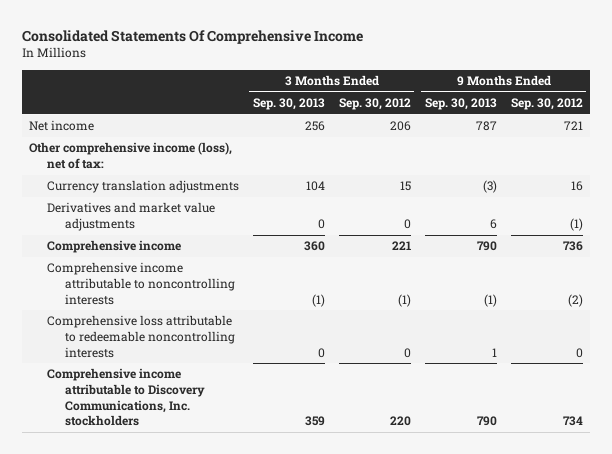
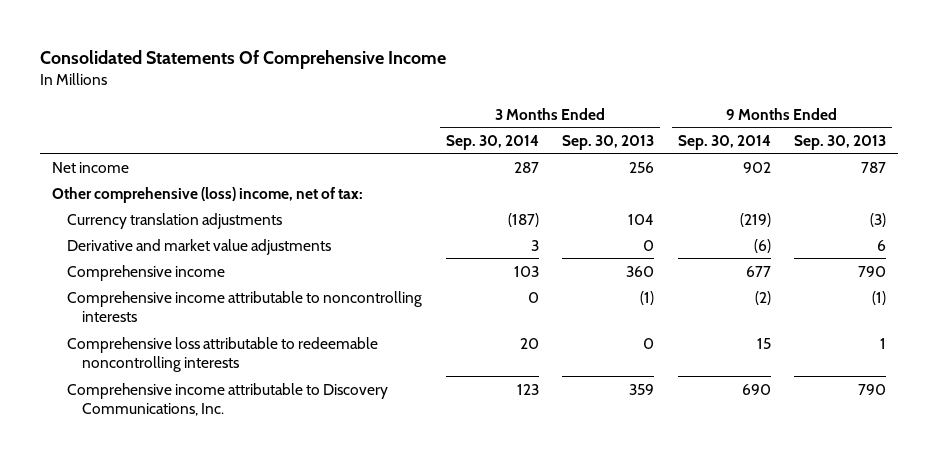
[338,98,411,111] Sep. 30, 2012 -> none
[510,98,583,111] Sep. 30, 2012 -> none
none -> [445,134,539,150] Sep. 30, 2014
none -> [677,134,771,150] Sep. 30, 2014
[28,142,232,170] Other comprehensive income (loss), net of tax: -> [52,186,364,203] Other comprehensive (loss) income, net of tax:
[46,202,215,232] Derivatives and market value adjustments -> [67,238,332,255] Derivative and market value adjustments
[46,368,205,427] Comprehensive income attributable to Discovery Communications, Inc. stockholders -> [67,382,389,417] Comprehensive income attributable to Discovery Communications, Inc.

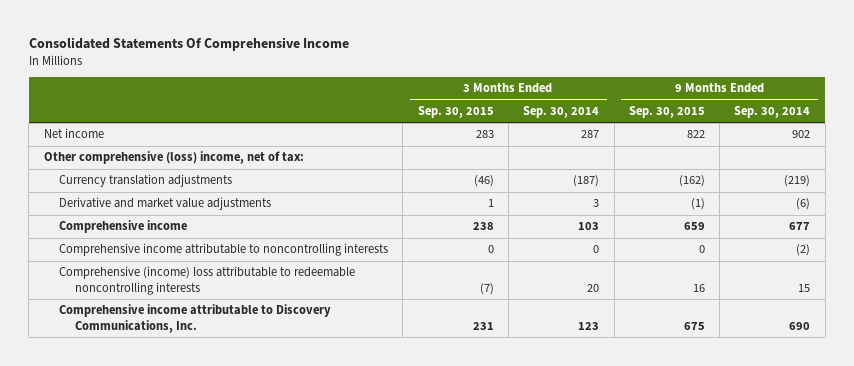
[562,134,655,150] Sep. 30, 2013 -> none
[794,134,887,150] Sep. 30, 2013 -> none
none -> [417,105,494,118] Sep. 30, 2015
none -> [628,105,705,118] Sep. 30, 2015
[67,336,379,373] Comprehensive loss attributable to redeemable noncontrolling interests -> [59,266,356,295] Comprehensive (income) loss attributable to redeemable noncontrolling interests

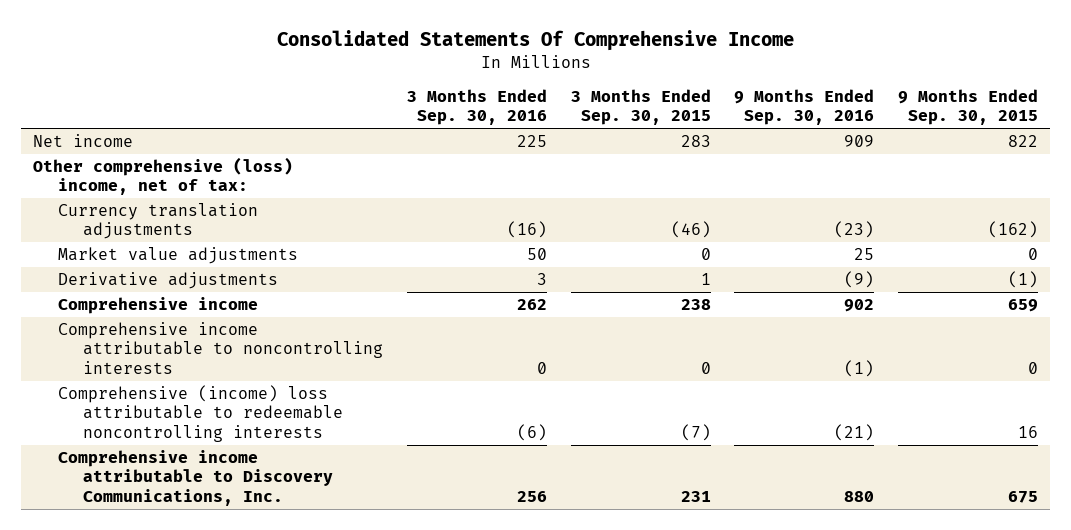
[523,105,600,118] Sep. 30, 2014 -> none
[734,105,811,118] Sep. 30, 2014 -> none
none -> [406,89,547,126] 3 Months Ended Sep. 30, 2016
none -> [734,89,875,126] 9 Months Ended Sep. 30, 2016
none -> [58,247,299,265] Market value adjustments
[59,197,272,211] Derivative and market value adjustments -> [58,272,279,290] Derivative adjustments

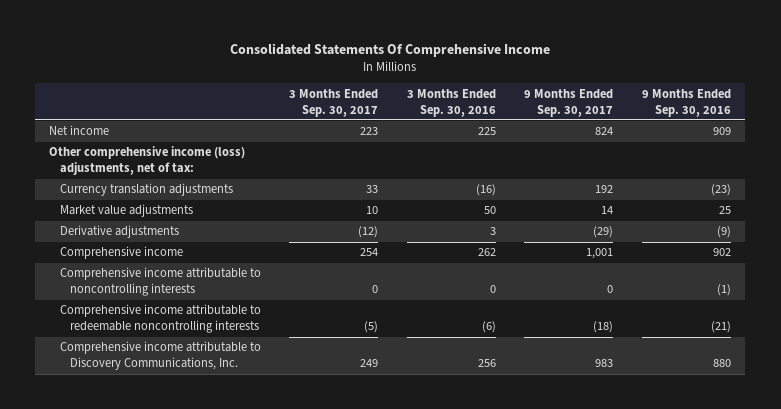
[570,89,711,126] 3 Months Ended Sep. 30, 2015 -> none
[898,89,1039,126] 9 Months Ended Sep. 30, 2015 -> none
none -> [289,88,379,117] 3 Months Ended Sep. 30, 2017
none -> [524,88,614,117] 9 Months Ended Sep. 30, 2017
[33,157,294,196] Other comprehensive (loss) income, net of tax: -> [49,146,246,176] Other comprehensive income (loss) adjustments, net of tax:
[58,385,343,442] Comprehensive (income) loss attributable to redeemable noncontrolling interests -> [59,304,261,334] Comprehensive income attributable to redeemable noncontrolling interests

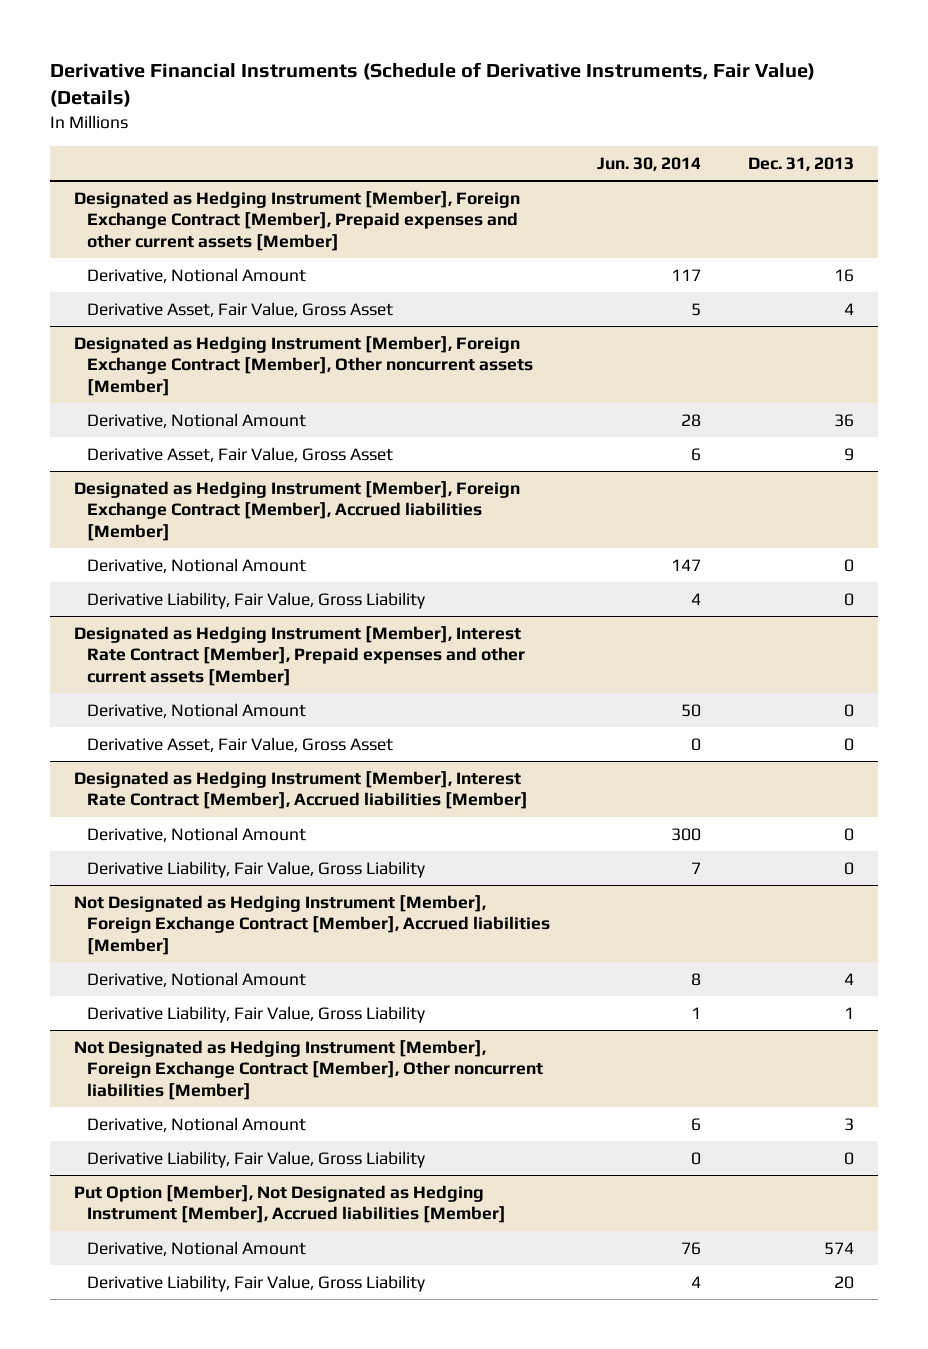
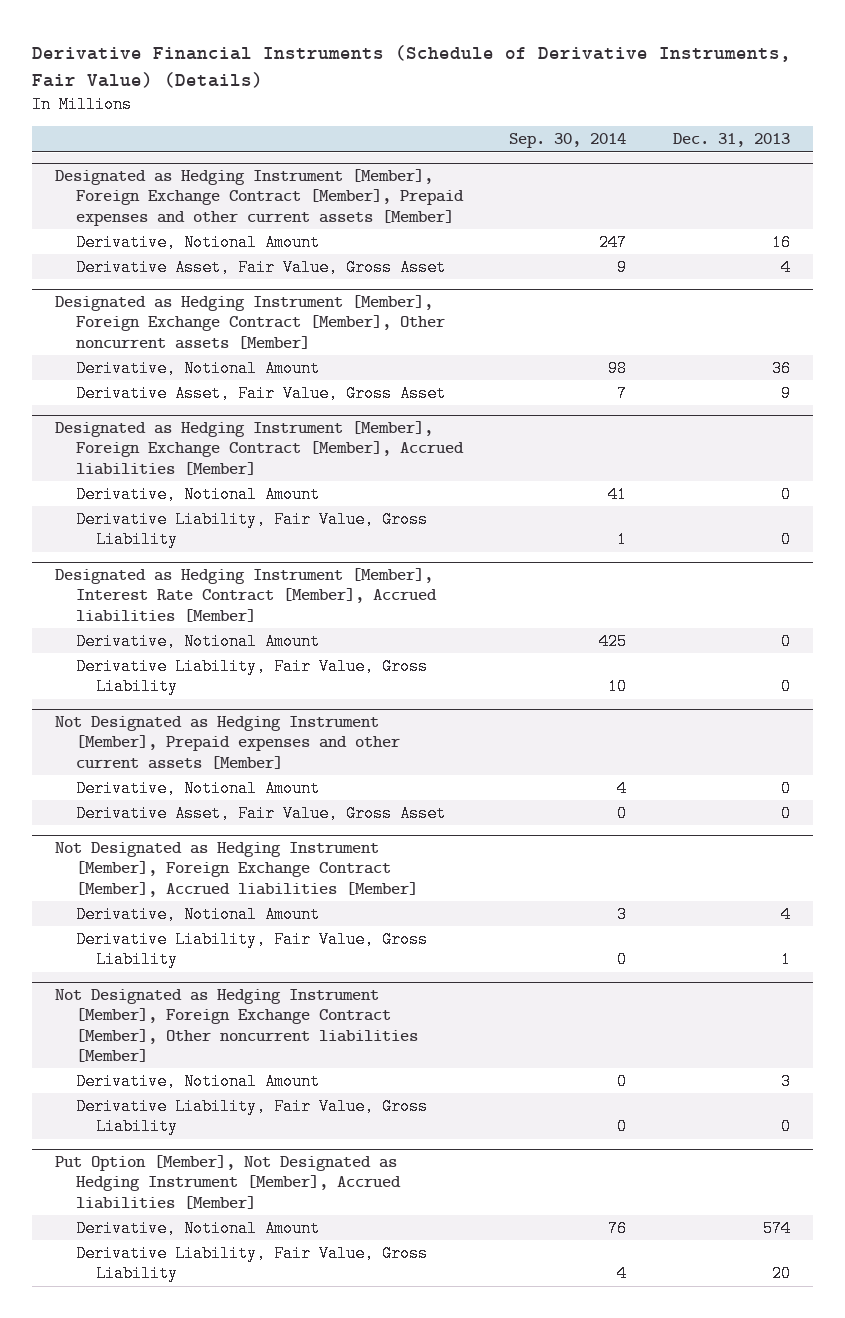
[597,156,702,171] Jun. 30, 2014 -> none
none -> [509,133,627,149] Sep. 30, 2014
[73,625,526,686] Designated as Hedging Instrument [Member], Interest Rate Contract [Member], Prepaid expenses and other current assets [Member] -> none
[87,702,307,718] Derivative, Notional Amount -> none
[87,736,394,752] Derivative Asset, Fair Value, Gross Asset -> none
none -> [55,716,400,769] Not Designated as Hedging Instrument [Member], Prepaid expenses and other current assets [Member]
none -> [75,779,320,797] Derivative, Notional Amount
none -> [75,804,446,822] Derivative Asset, Fair Value, Gross Asset

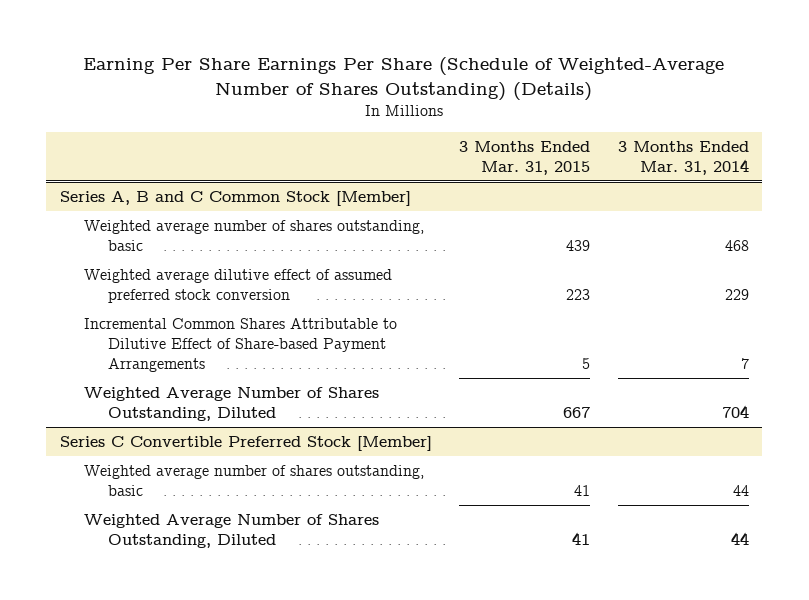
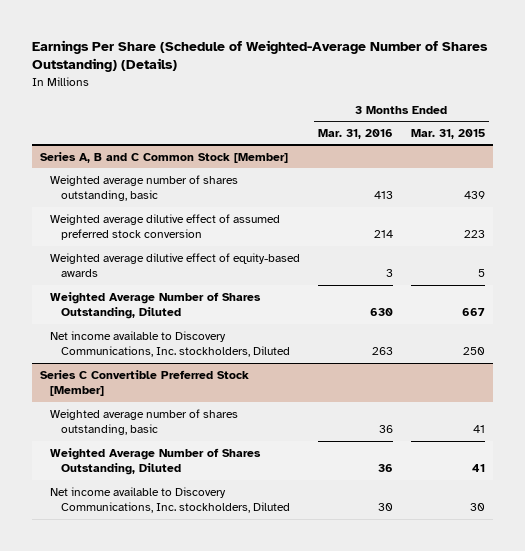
[83,57,725,101] Earning Per Share Earnings Per Share (Schedule of Weighted-Average Number of Shares Outstanding) (Details) -> [31,39,488,73] Earnings Per Share (Schedule of Weighted-Average Number of Shares Outstanding) (Details)
[617,140,749,175] 3 Months Ended Mar. 31, 2014 -> none
none -> [318,128,394,139] Mar. 31, 2016
[83,318,397,373] Incremental Common Shares Attributable to Dilutive Effect of Share-based Payment Arrangements -> [50,252,301,278] Weighted average dilutive effect of equity-based awards
none -> [50,330,290,358] Net income available to Discovery Communications, Inc. stockholders, Diluted
none -> [50,486,290,514] Net income available to Discovery Communications, Inc. stockholders, Diluted

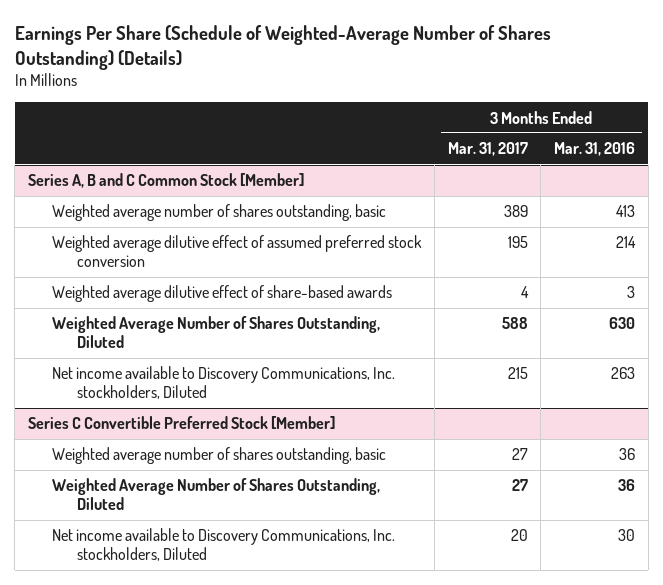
[410,128,485,139] Mar. 31, 2015 -> none
none -> [447,142,528,157] Mar. 31, 2017
[50,252,301,278] Weighted average dilutive effect of equity-based awards -> [52,285,393,303] Weighted average dilutive effect of share-based awards

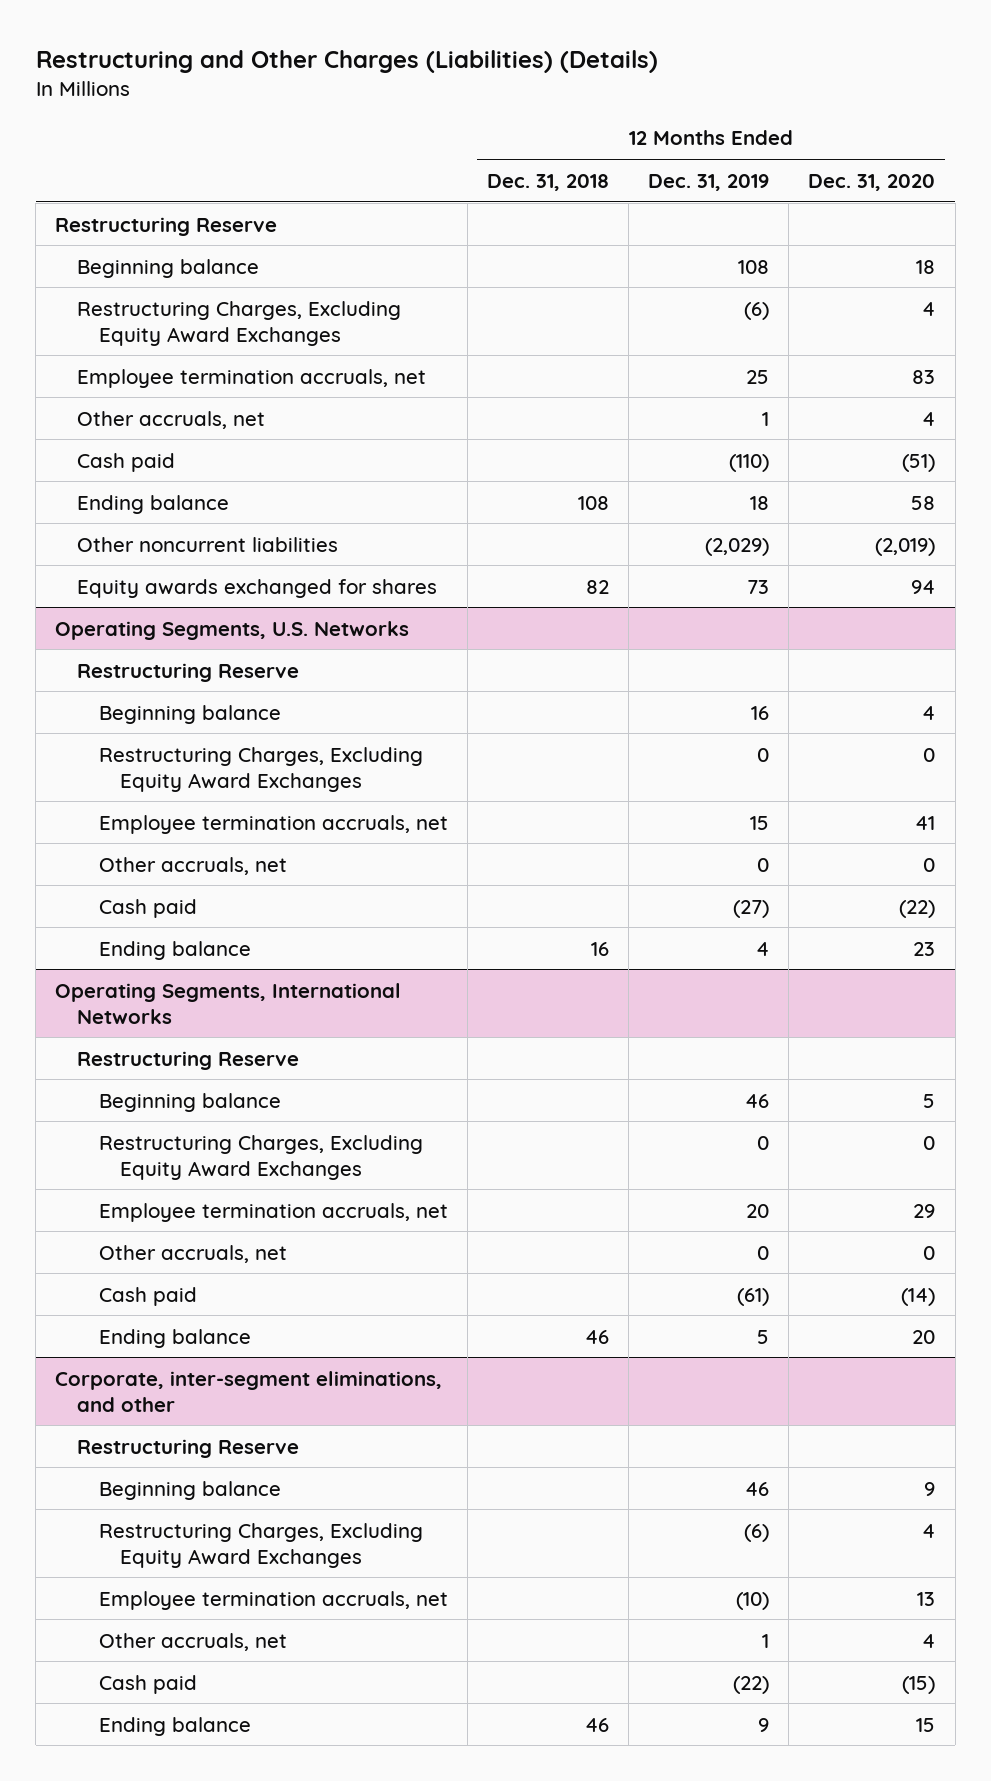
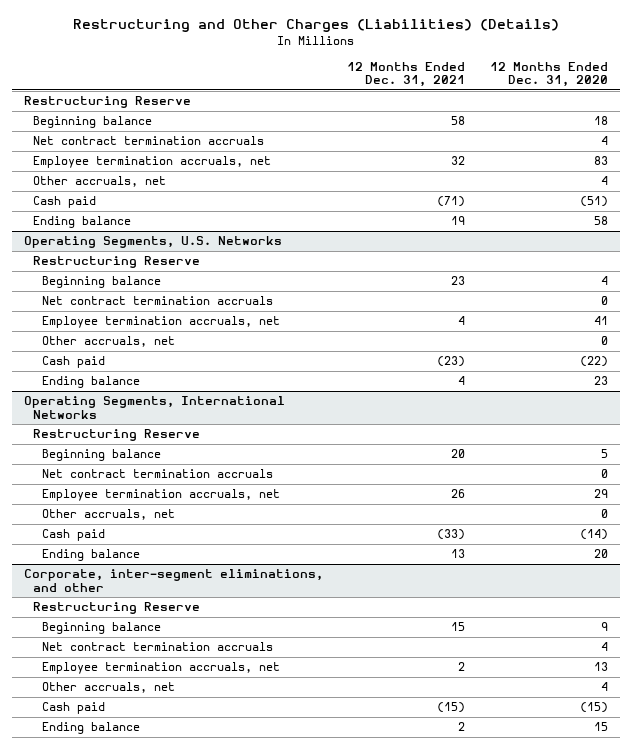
[486,173,609,191] Dec. 31, 2018 -> none
[648,173,770,191] Dec. 31, 2019 -> none
none -> [347,61,466,88] 12 Months Ended Dec. 31, 2021
[76,300,401,346] Restructuring Charges, Excluding Equity Award Exchanges -> [32,136,264,146] Net contract termination accruals
[76,536,338,552] Other noncurrent liabilities -> none
[76,578,437,598] Equity awards exchanged for shares -> none
[98,746,423,792] Restructuring Charges, Excluding Equity Award Exchanges -> [41,296,273,306] Net contract termination accruals
[98,1134,423,1180] Restructuring Charges, Excluding Equity Award Exchanges -> [41,469,273,479] Net contract termination accruals
[98,1522,423,1568] Restructuring Charges, Excluding Equity Award Exchanges -> [41,642,273,652] Net contract termination accruals

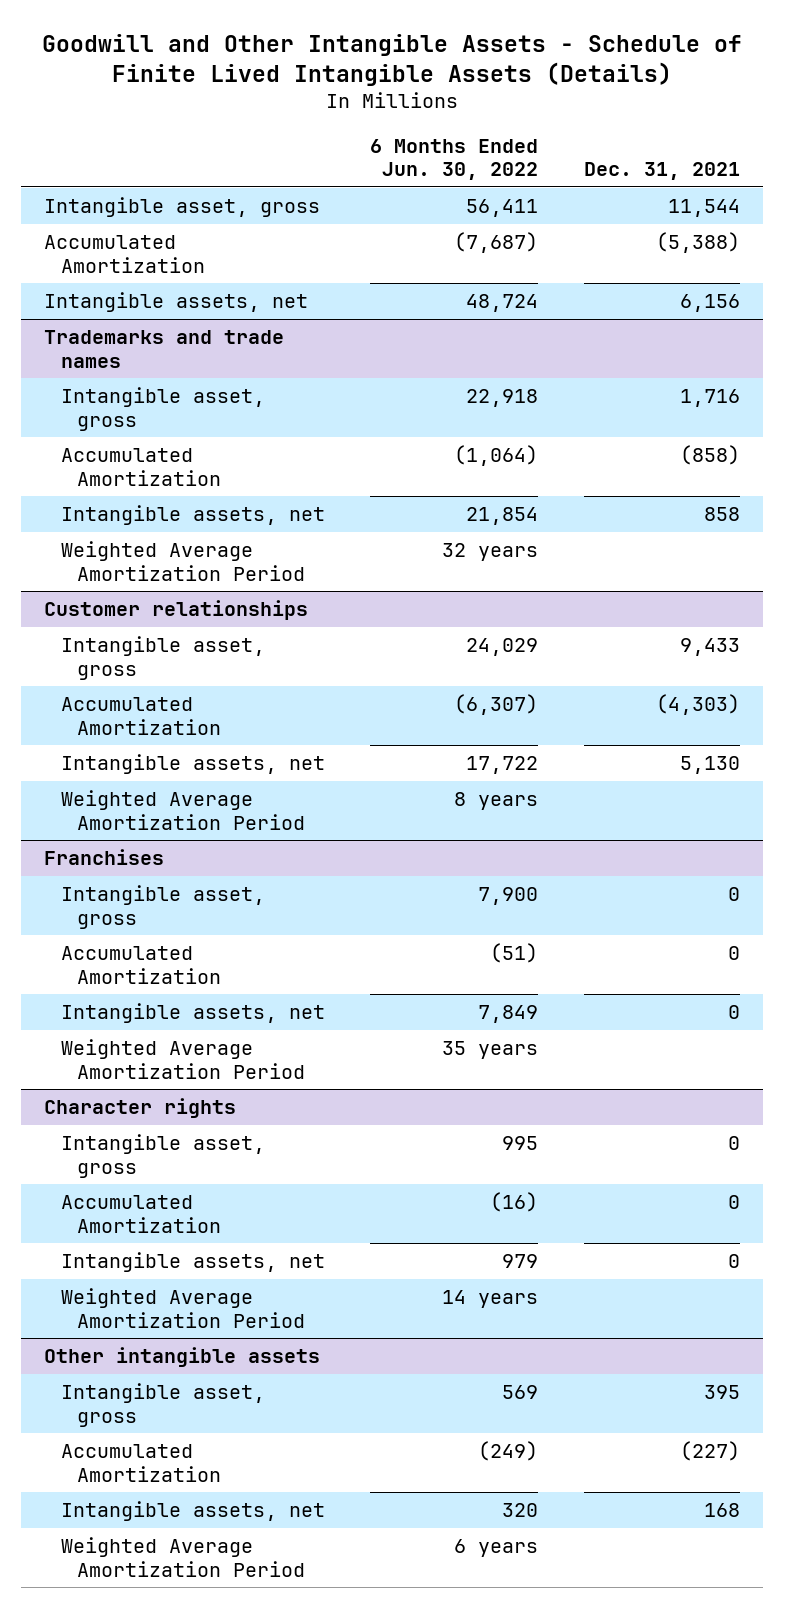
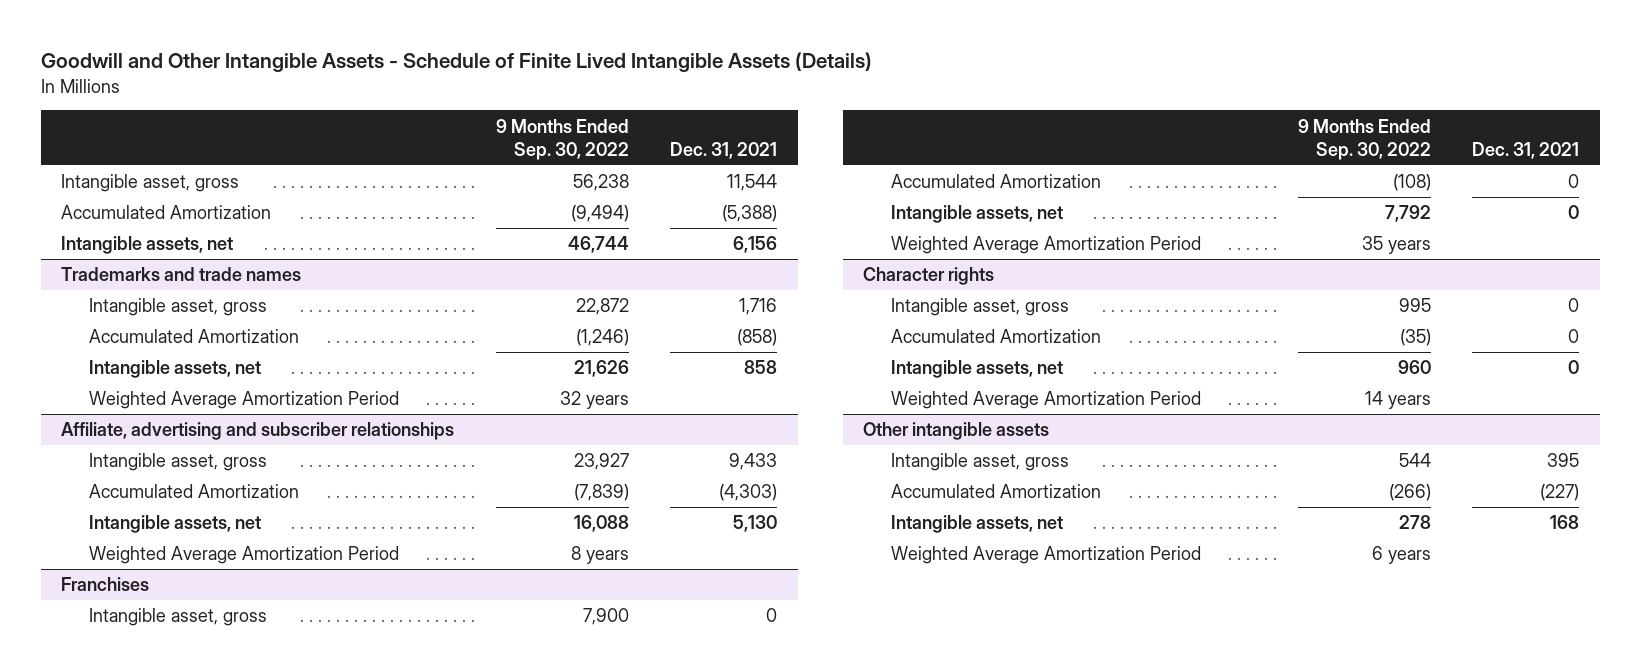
[370,138,539,181] 6 Months Ended Jun. 30, 2022 -> none
none -> [495,118,629,160] 9 Months Ended Sep. 30, 2022
[44,599,309,620] Customer relationships -> [61,422,455,441] Affiliate, advertising and subscriber relationships

